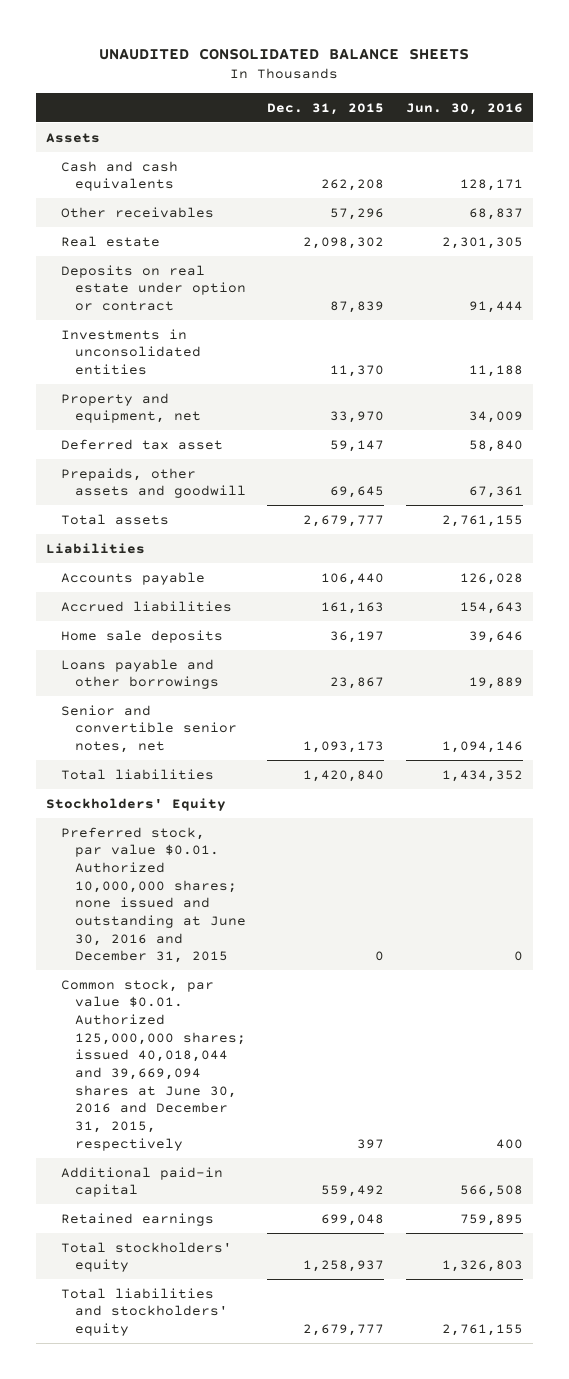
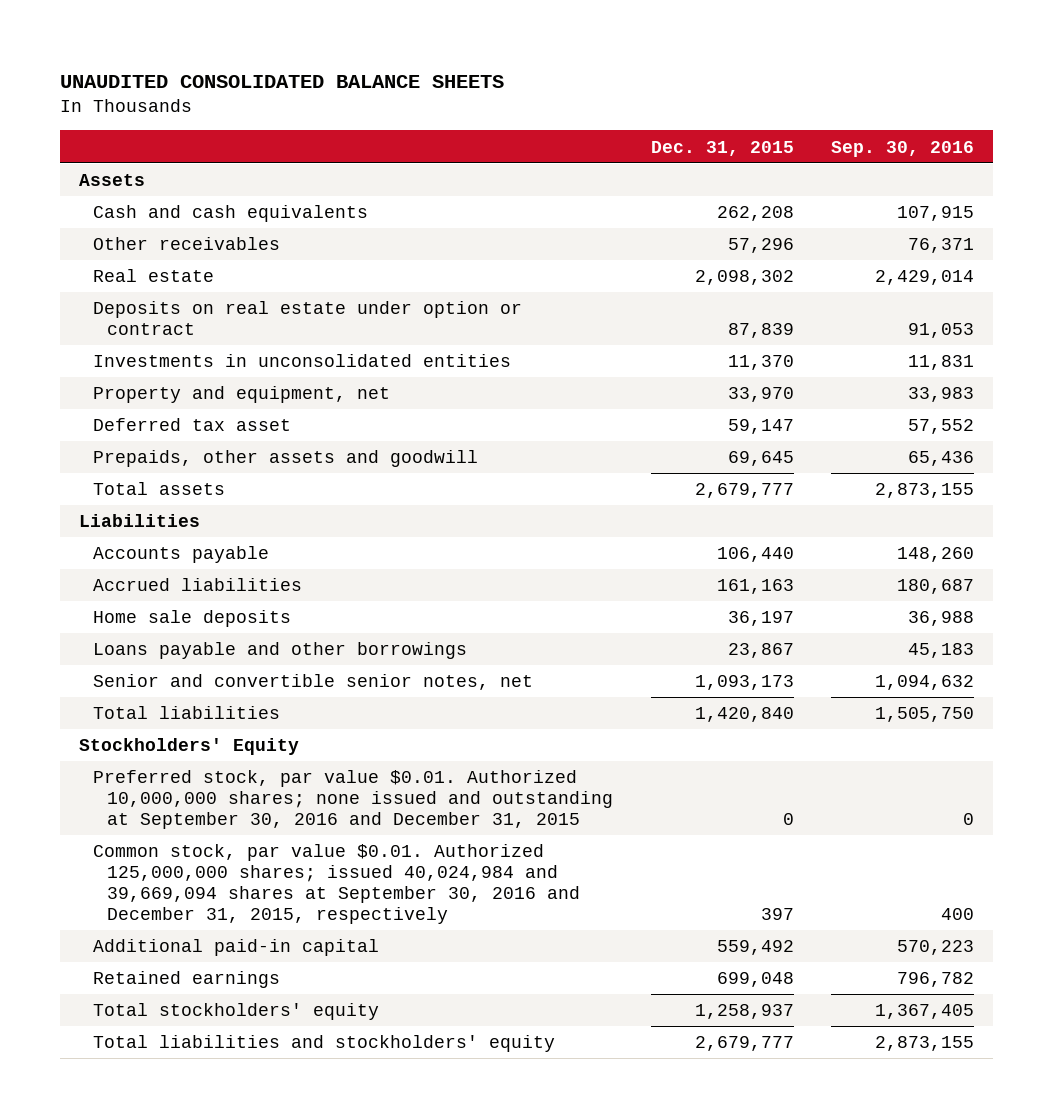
[405,102,523,115] Jun. 30, 2016 -> none
none -> [831,140,975,157] Sep. 30, 2016
[60,826,246,964] Preferred stock, par value $0.01. Authorized 10,000,000 shares; none issued and outstanding at June 30, 2016 and December 31, 2015 -> [93,770,613,830] Preferred stock, par value $0.01. Authorized 10,000,000 shares; none issued and outstanding at September 30, 2016 and December 31, 2015
[60,978,246,1151] Common stock, par value $0.01. Authorized 125,000,000 shares; issued 40,018,044 and 39,669,094 shares at June 30, 2016 and December 31, 2015, respectively -> [93,844,580,924] Common stock, par value $0.01. Authorized 125,000,000 shares; issued 40,024,984 and 39,669,094 shares at September 30, 2016 and December 31, 2015, respectively

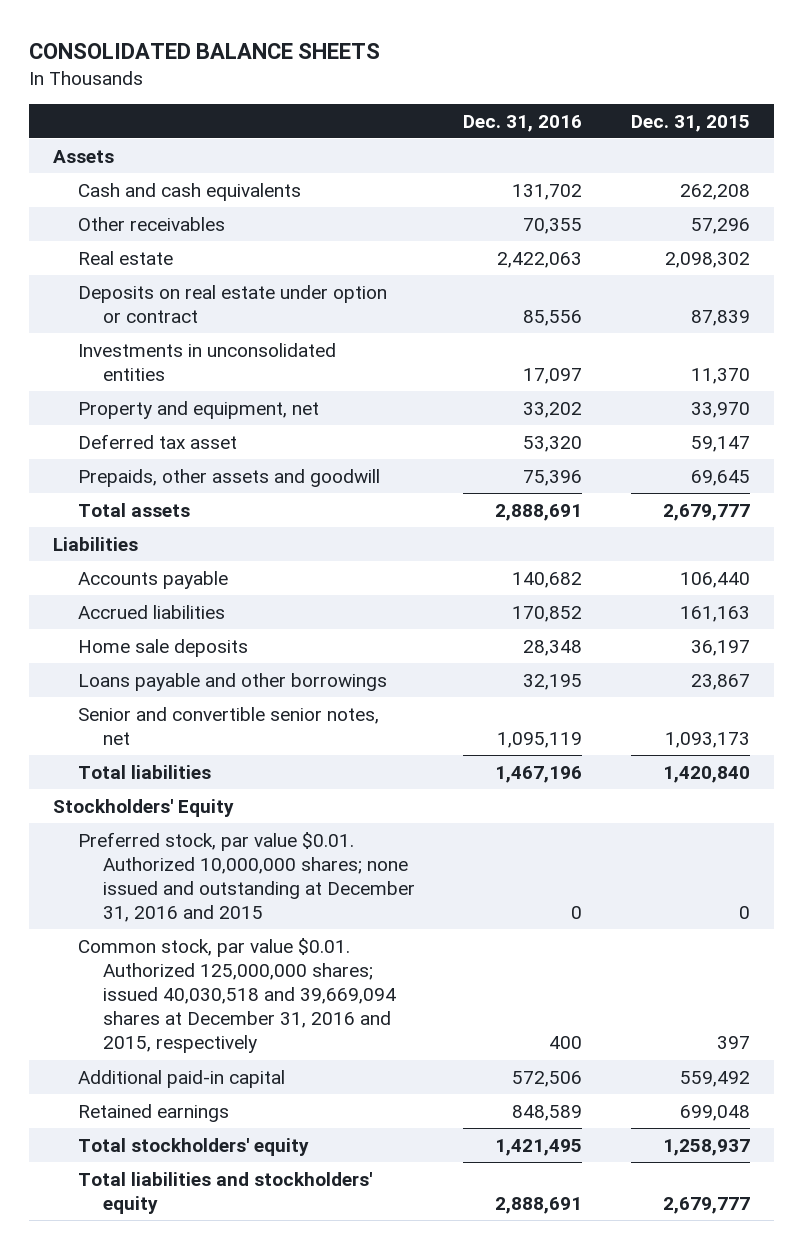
[60,75,505,89] UNAUDITED CONSOLIDATED BALANCE SHEETS -> [29,42,381,59] CONSOLIDATED BALANCE SHEETS
[831,140,975,157] Sep. 30, 2016 -> none
none -> [463,114,583,132] Dec. 31, 2016
[93,770,613,830] Preferred stock, par value $0.01. Authorized 10,000,000 shares; none issued and outstanding at September 30, 2016 and December 31, 2015 -> [78,831,415,923] Preferred stock, par value $0.01. Authorized 10,000,000 shares; none issued and outstanding at December 31, 2016 and 2015
[93,844,580,924] Common stock, par value $0.01. Authorized 125,000,000 shares; issued 40,024,984 and 39,669,094 shares at September 30, 2016 and December 31, 2015, respectively -> [78,937,396,1054] Common stock, par value $0.01. Authorized 125,000,000 shares; issued 40,030,518 and 39,669,094 shares at December 31, 2016 and 2015, respectively

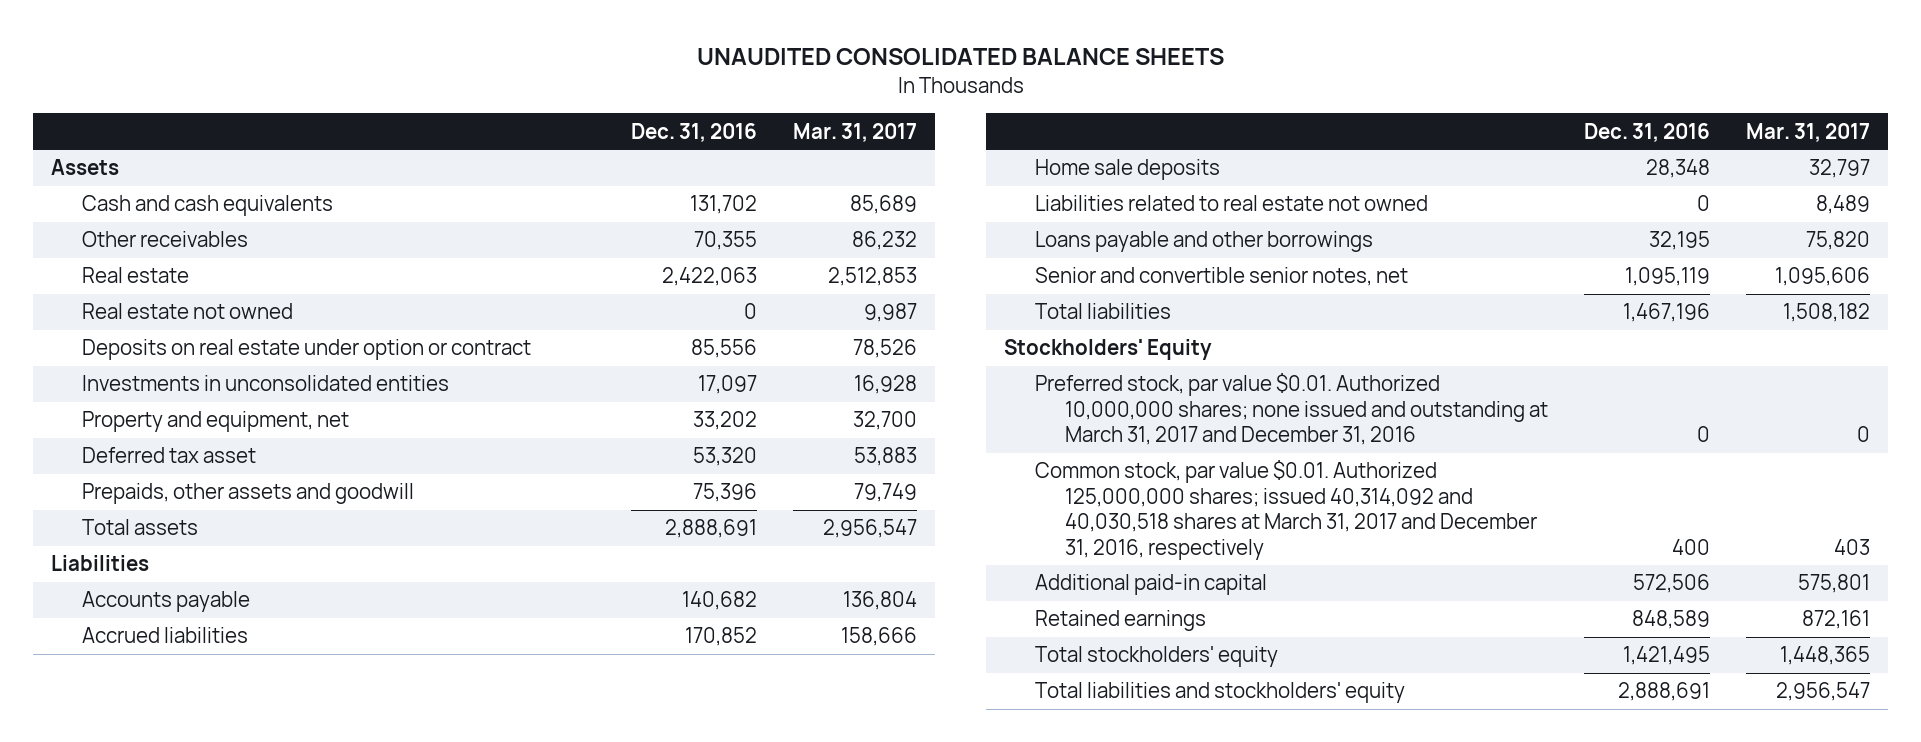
[29,42,381,59] CONSOLIDATED BALANCE SHEETS -> [696,48,1224,66] UNAUDITED CONSOLIDATED BALANCE SHEETS
[631,114,751,132] Dec. 31, 2015 -> none
none -> [793,122,918,142] Mar. 31, 2017
none -> [81,303,293,320] Real estate not owned
none -> [1034,195,1428,212] Liabilities related to real estate not owned
[78,831,415,923] Preferred stock, par value $0.01. Authorized 10,000,000 shares; none issued and outstanding at December 31, 2016 and 2015 -> [1034,373,1549,446] Preferred stock, par value $0.01. Authorized 10,000,000 shares; none issued and outstanding at March 31, 2017 and December 31, 2016
[78,937,396,1054] Common stock, par value $0.01. Authorized 125,000,000 shares; issued 40,030,518 and 39,669,094 shares at December 31, 2016 and 2015, respectively -> [1034,460,1538,560] Common stock, par value $0.01. Authorized 125,000,000 shares; issued 40,314,092 and 40,030,518 shares at March 31, 2017 and December 31, 2016, respectively

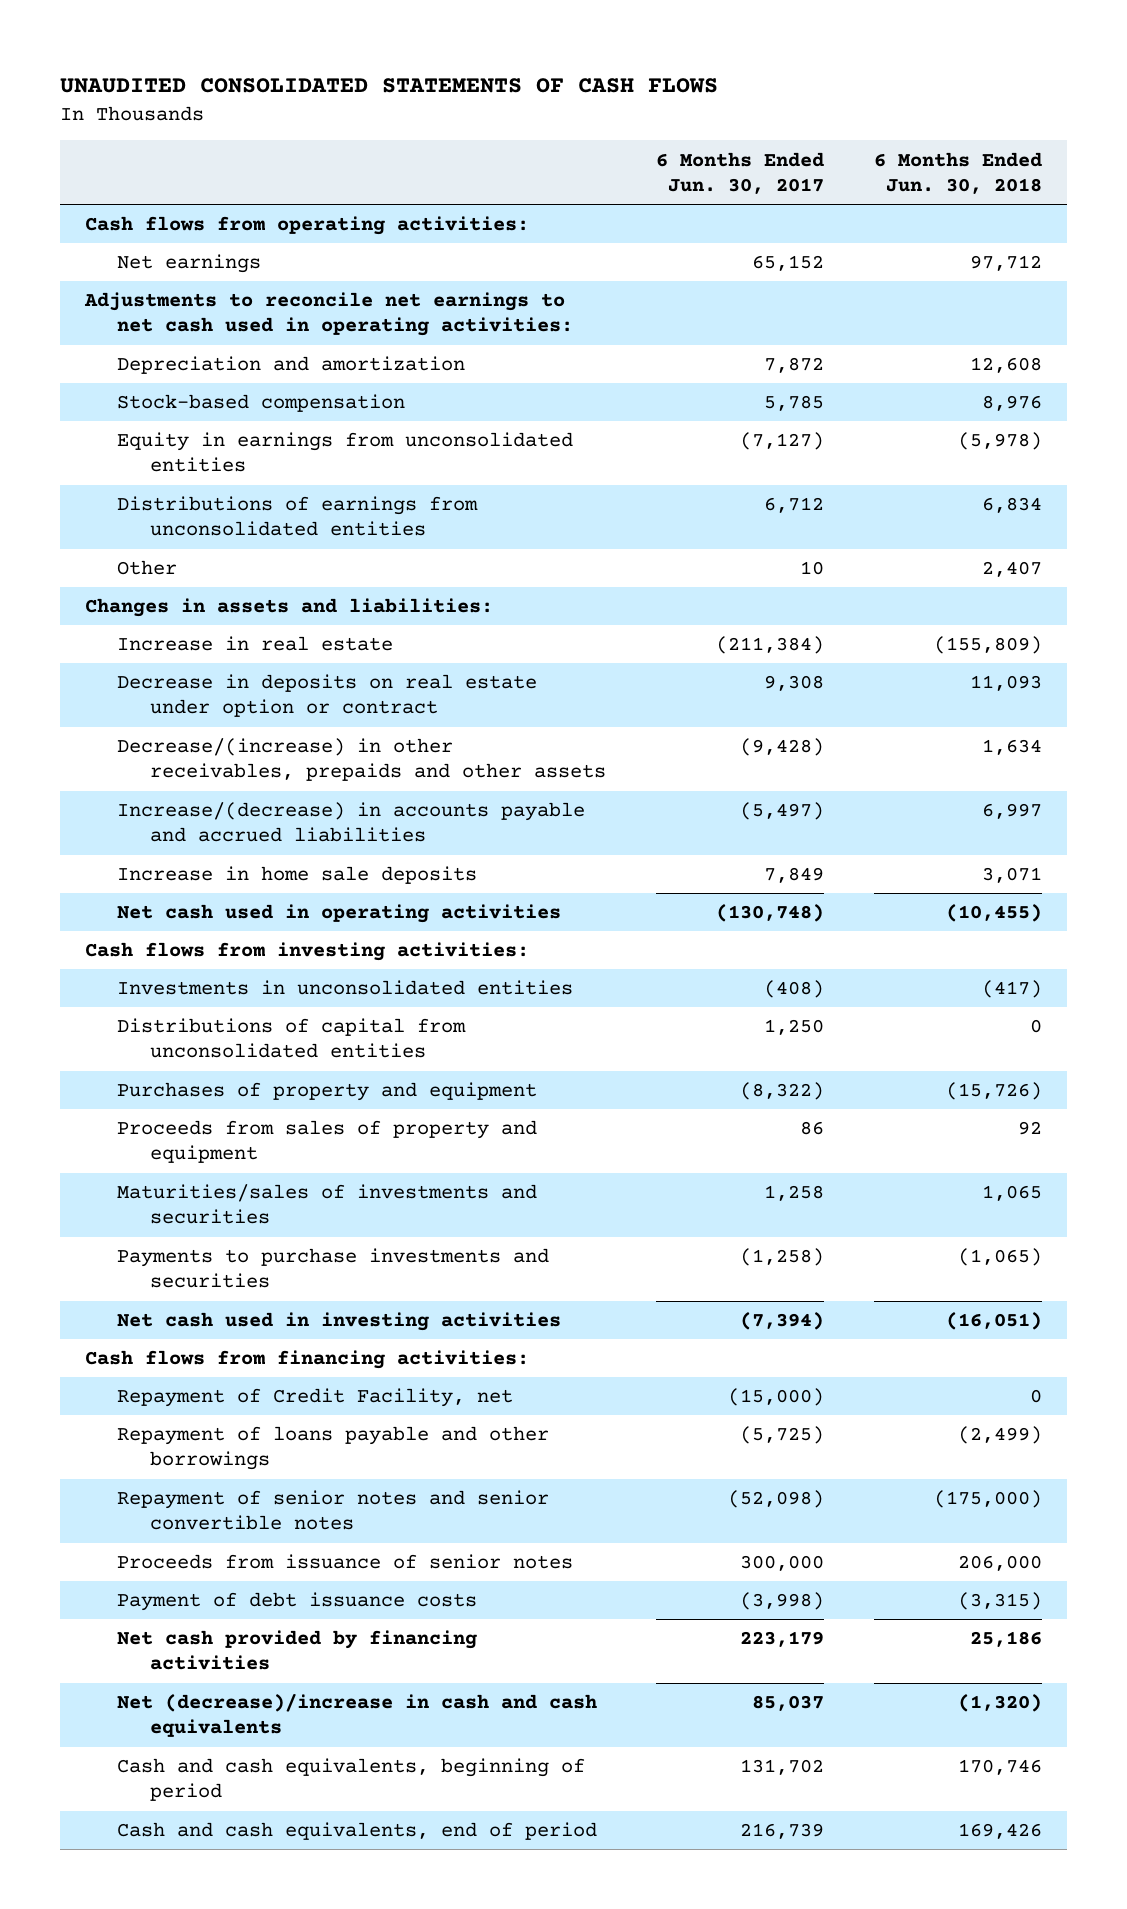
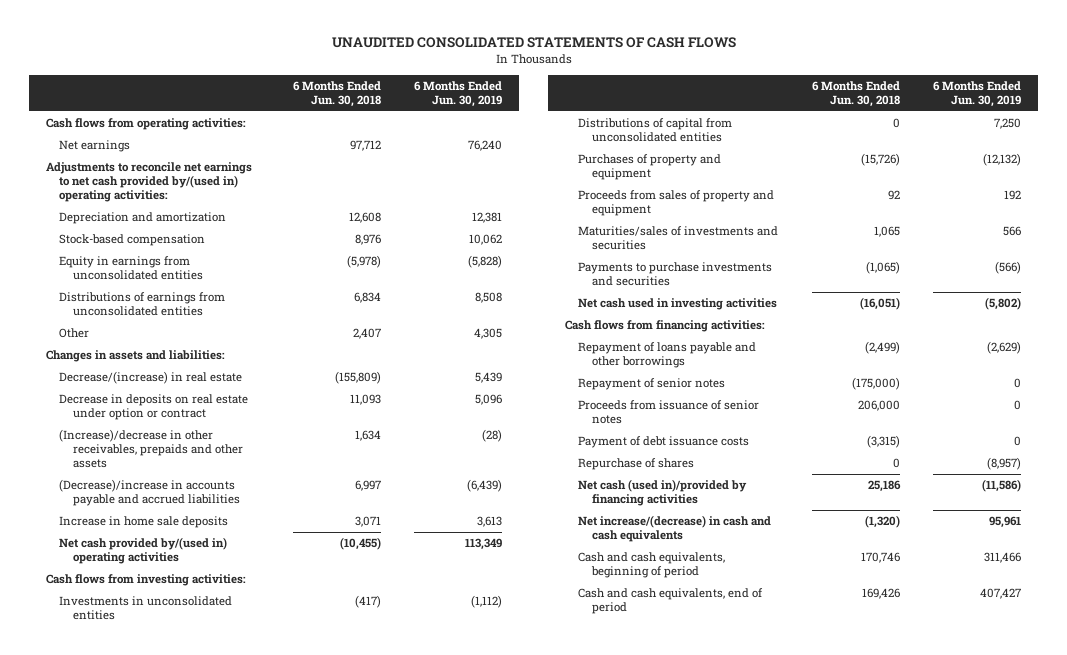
[656,151,825,194] 6 Months Ended Jun. 30, 2017 -> none
none -> [414,80,503,107] 6 Months Ended Jun. 30, 2019
[83,292,574,337] Adjustments to reconcile net earnings to net cash used in operating activities: -> [45,162,252,202] Adjustments to reconcile net earnings to net cash provided by/(used in) operating activities:
[117,636,394,652] Increase in real estate -> [59,371,243,385] Decrease/(increase) in real estate
[117,738,607,782] Decrease/(increase) in other receivables, prepaids and other assets -> [59,429,243,468] (Increase)/decrease in other receivables, prepaids and other assets
[117,802,586,843] Increase/(decrease) in accounts payable and accrued liabilities -> [59,479,240,507] (Decrease)/increase in accounts payable and accrued liabilities
[117,904,562,924] Net cash used in operating activities -> [59,537,228,565] Net cash provided by/(used in) operating activities
[117,1388,514,1408] Repayment of Credit Facility, net -> none
[117,1490,550,1531] Repayment of senior notes and senior convertible notes -> [578,378,726,391] Repayment of senior notes
none -> [578,458,695,471] Repurchase of shares
[117,1630,478,1671] Net cash provided by financing activities -> [578,479,748,507] Net cash (used in)/provided by financing activities
[117,1694,598,1738] Net (decrease)/increase in cash and cash equivalents -> [578,515,772,543] Net increase/(decrease) in cash and cash equivalents

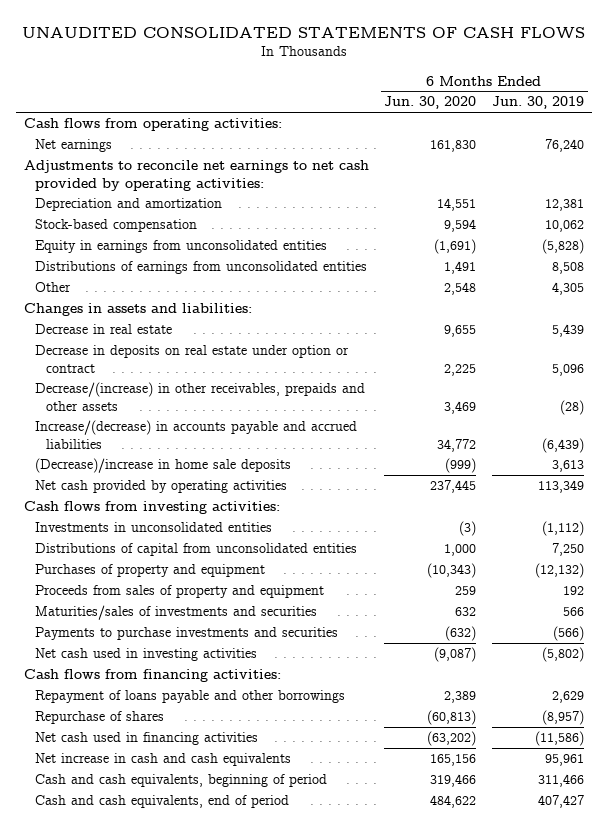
[292,80,381,107] 6 Months Ended Jun. 30, 2018 -> none
none -> [384,96,477,110] Jun. 30, 2020
[45,162,252,202] Adjustments to reconcile net earnings to net cash provided by/(used in) operating activities: -> [23,160,369,191] Adjustments to reconcile net earnings to net cash provided by operating activities:
[59,371,243,385] Decrease/(increase) in real estate -> [35,324,173,335] Decrease in real estate
[59,429,243,468] (Increase)/decrease in other receivables, prepaids and other assets -> [35,382,366,411] Decrease/(increase) in other receivables, prepaids and other assets
[59,479,240,507] (Decrease)/increase in accounts payable and accrued liabilities -> [35,420,358,449] Increase/(decrease) in accounts payable and accrued liabilities
[59,516,229,529] Increase in home sale deposits -> [35,458,292,474] (Decrease)/increase in home sale deposits
[59,537,228,565] Net cash provided by/(used in) operating activities -> [35,480,288,494] Net cash provided by operating activities
[578,378,726,391] Repayment of senior notes -> none
[578,400,760,425] Proceeds from issuance of senior notes -> none
[578,436,750,449] Payment of debt issuance costs -> none
[987,341,1022,355] (2,629) -> [552,691,585,704] 2,629
[578,479,748,507] Net cash (used in)/provided by financing activities -> [35,732,259,746] Net cash used in financing activities
[578,515,772,543] Net increase/(decrease) in cash and cash equivalents -> [35,753,292,767] Net increase in cash and cash equivalents

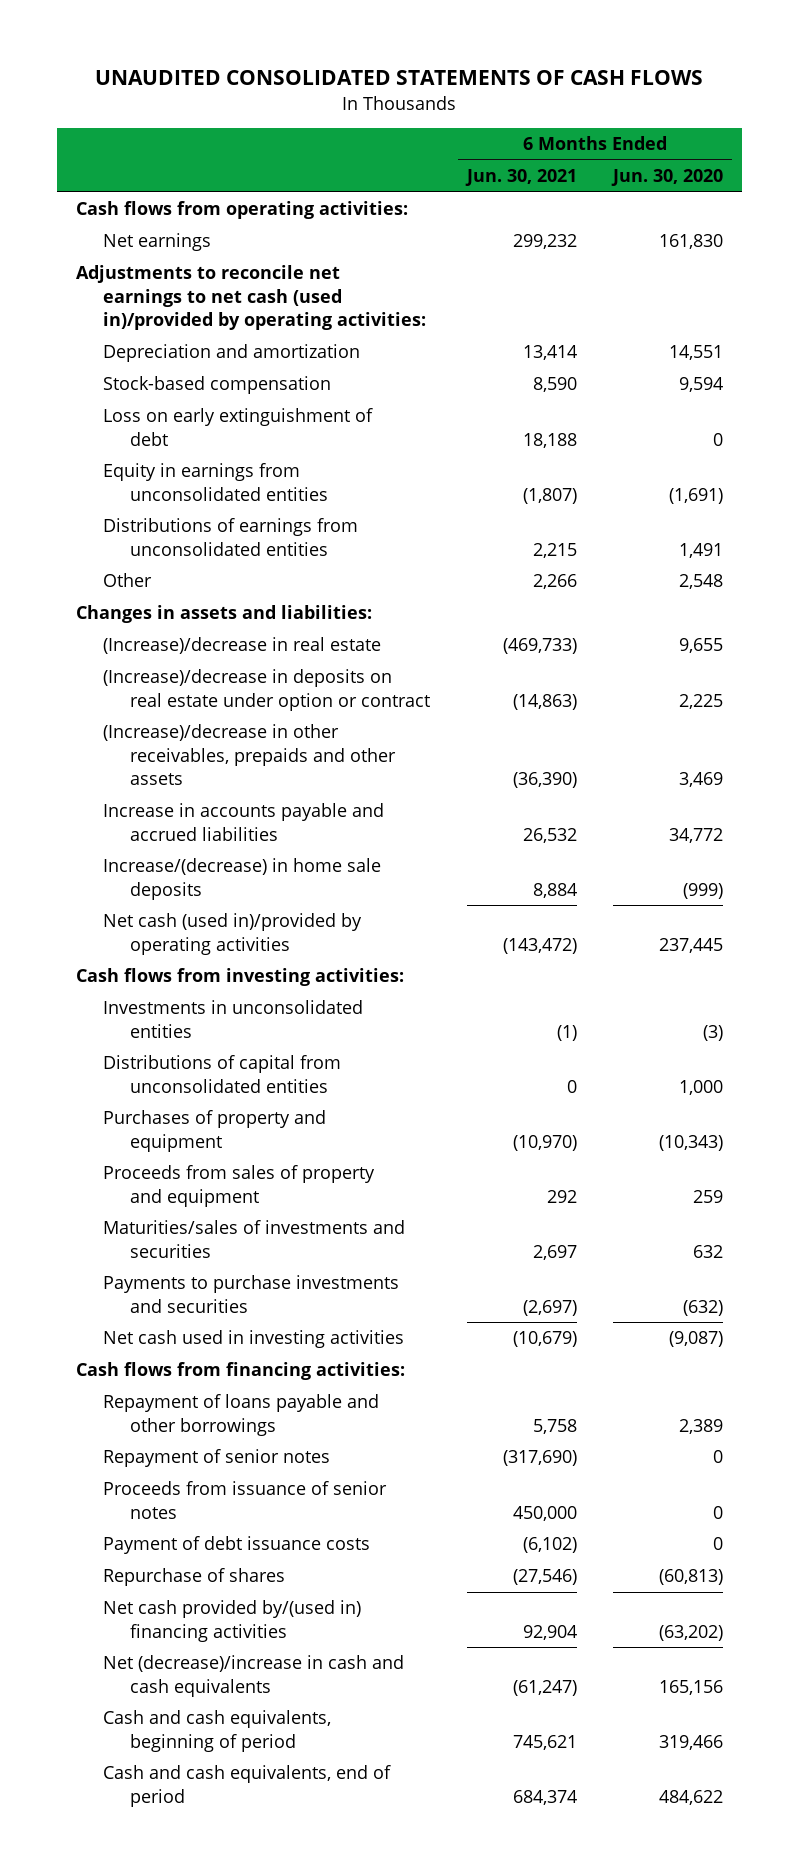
[492,96,585,110] Jun. 30, 2019 -> none
none -> [464,169,577,187] Jun. 30, 2021
[23,160,369,191] Adjustments to reconcile net earnings to net cash provided by operating activities: -> [75,265,426,331] Adjustments to reconcile net earnings to net cash (used in)/provided by operating activities:
none -> [102,408,373,446] Loss on early extinguishment of debt
[35,324,173,335] Decrease in real estate -> [102,637,381,655] (Increase)/decrease in real estate
[35,345,350,373] Decrease in deposits on real estate under option or contract -> [102,669,431,711] (Increase)/decrease in deposits on real estate under option or contract
[35,382,366,411] Decrease/(increase) in other receivables, prepaids and other assets -> [102,724,397,786] (Increase)/decrease in other receivables, prepaids and other assets
[35,420,358,449] Increase/(decrease) in accounts payable and accrued liabilities -> [102,803,384,841] Increase in accounts payable and accrued liabilities
[35,458,292,474] (Decrease)/increase in home sale deposits -> [102,858,381,900] Increase/(decrease) in home sale deposits
[35,480,288,494] Net cash provided by operating activities -> [102,913,362,955] Net cash (used in)/provided by operating activities
none -> [102,1449,330,1468] Repayment of senior notes
none -> [102,1481,387,1519] Proceeds from issuance of senior notes
none -> [102,1536,370,1555] Payment of debt issuance costs
[35,732,259,746] Net cash used in financing activities -> [102,1600,361,1642] Net cash provided by/(used in) financing activities
[35,753,292,767] Net increase in cash and cash equivalents -> [102,1655,404,1697] Net (decrease)/increase in cash and cash equivalents

